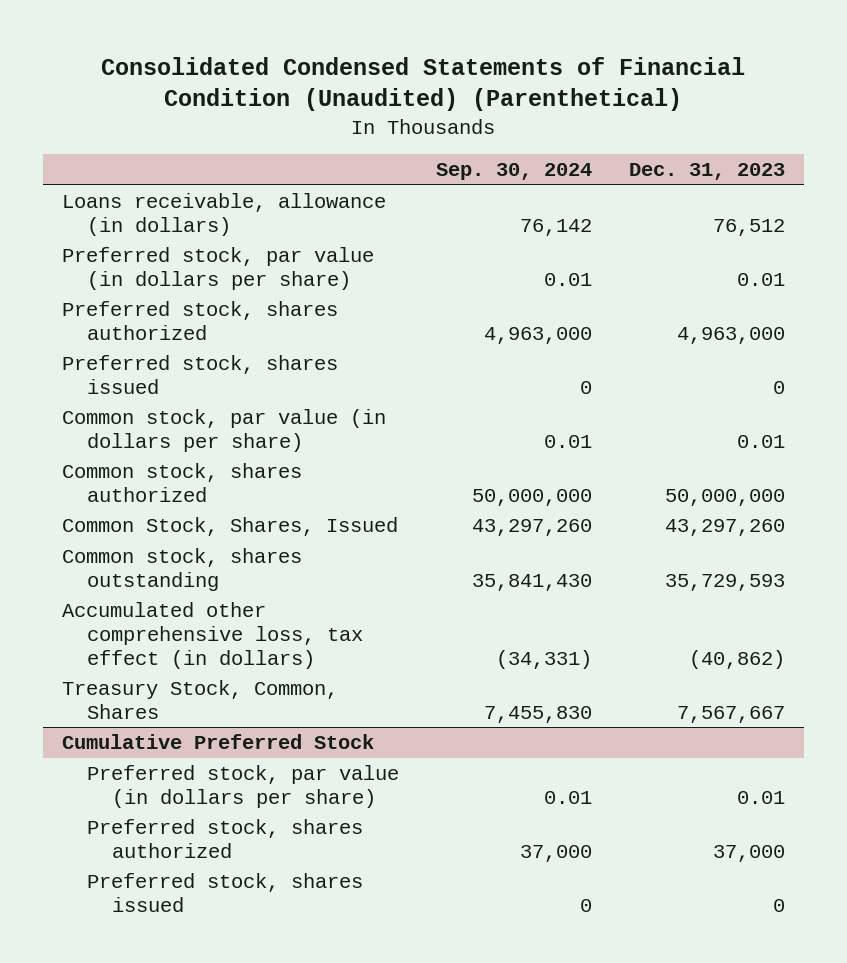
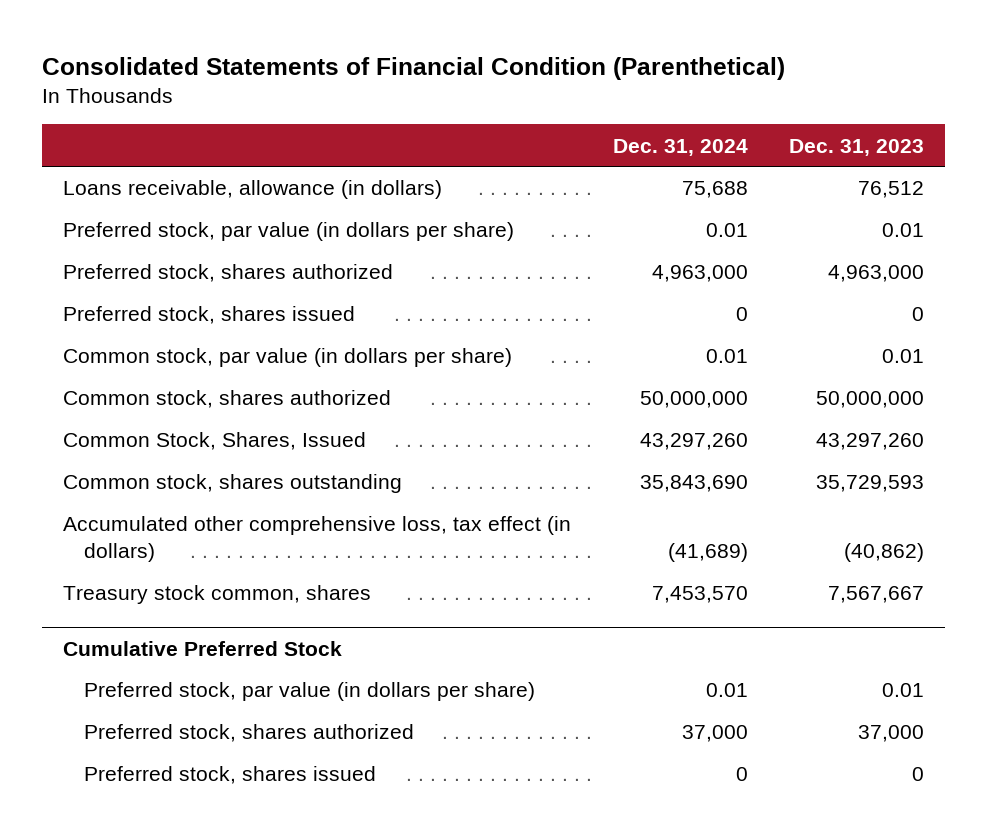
[101,56,746,112] Consolidated Condensed Statements of Financial Condition (Unaudited) (Parenthetical) -> [41,56,785,80] Consolidated Statements of Financial Condition (Parenthetical)
[435,163,592,181] Sep. 30, 2024 -> none
none -> [612,138,748,156] Dec. 31, 2024
[61,679,338,719] Treasury Stock, Common, Shares -> [62,585,371,605] Treasury stock common, shares

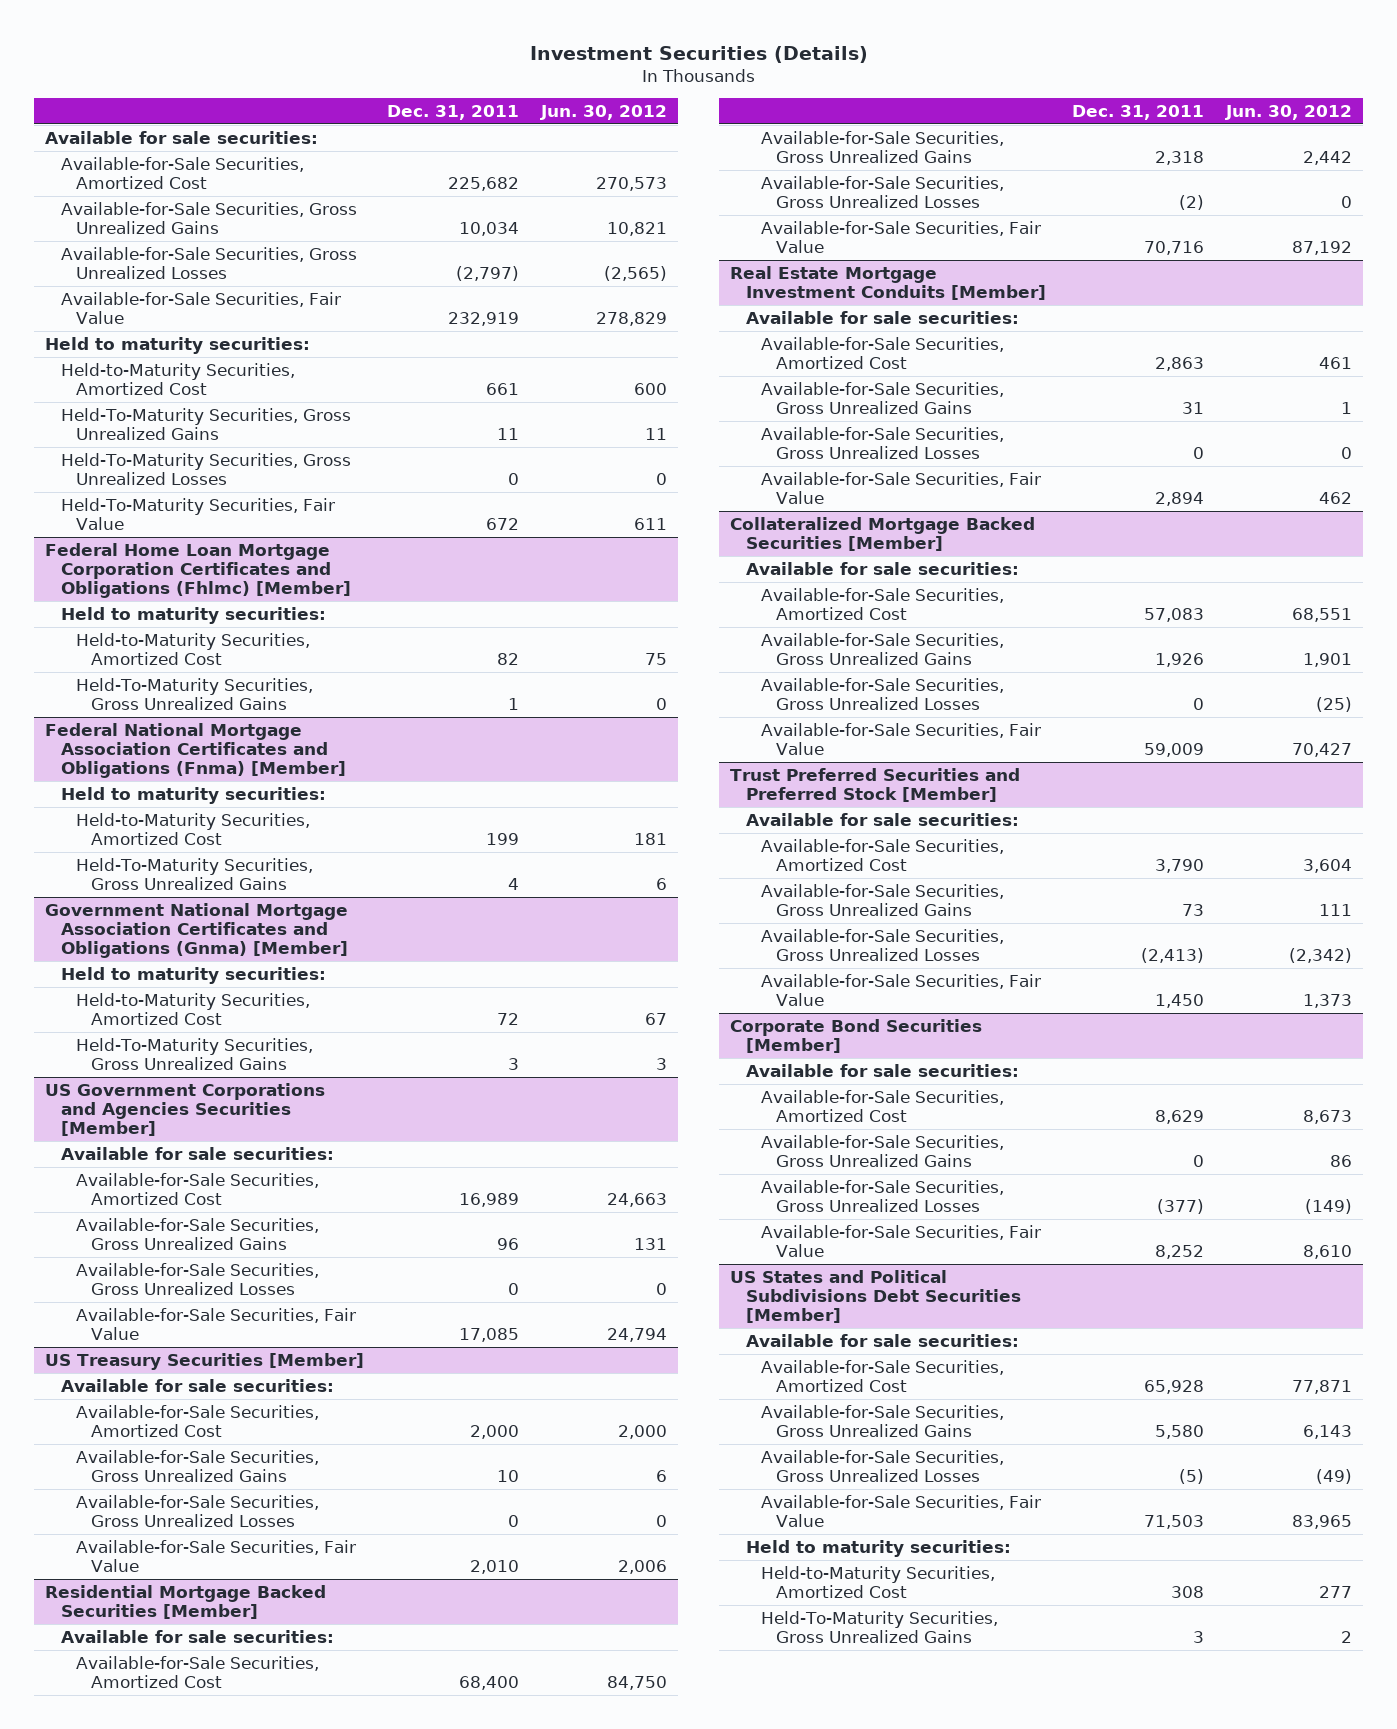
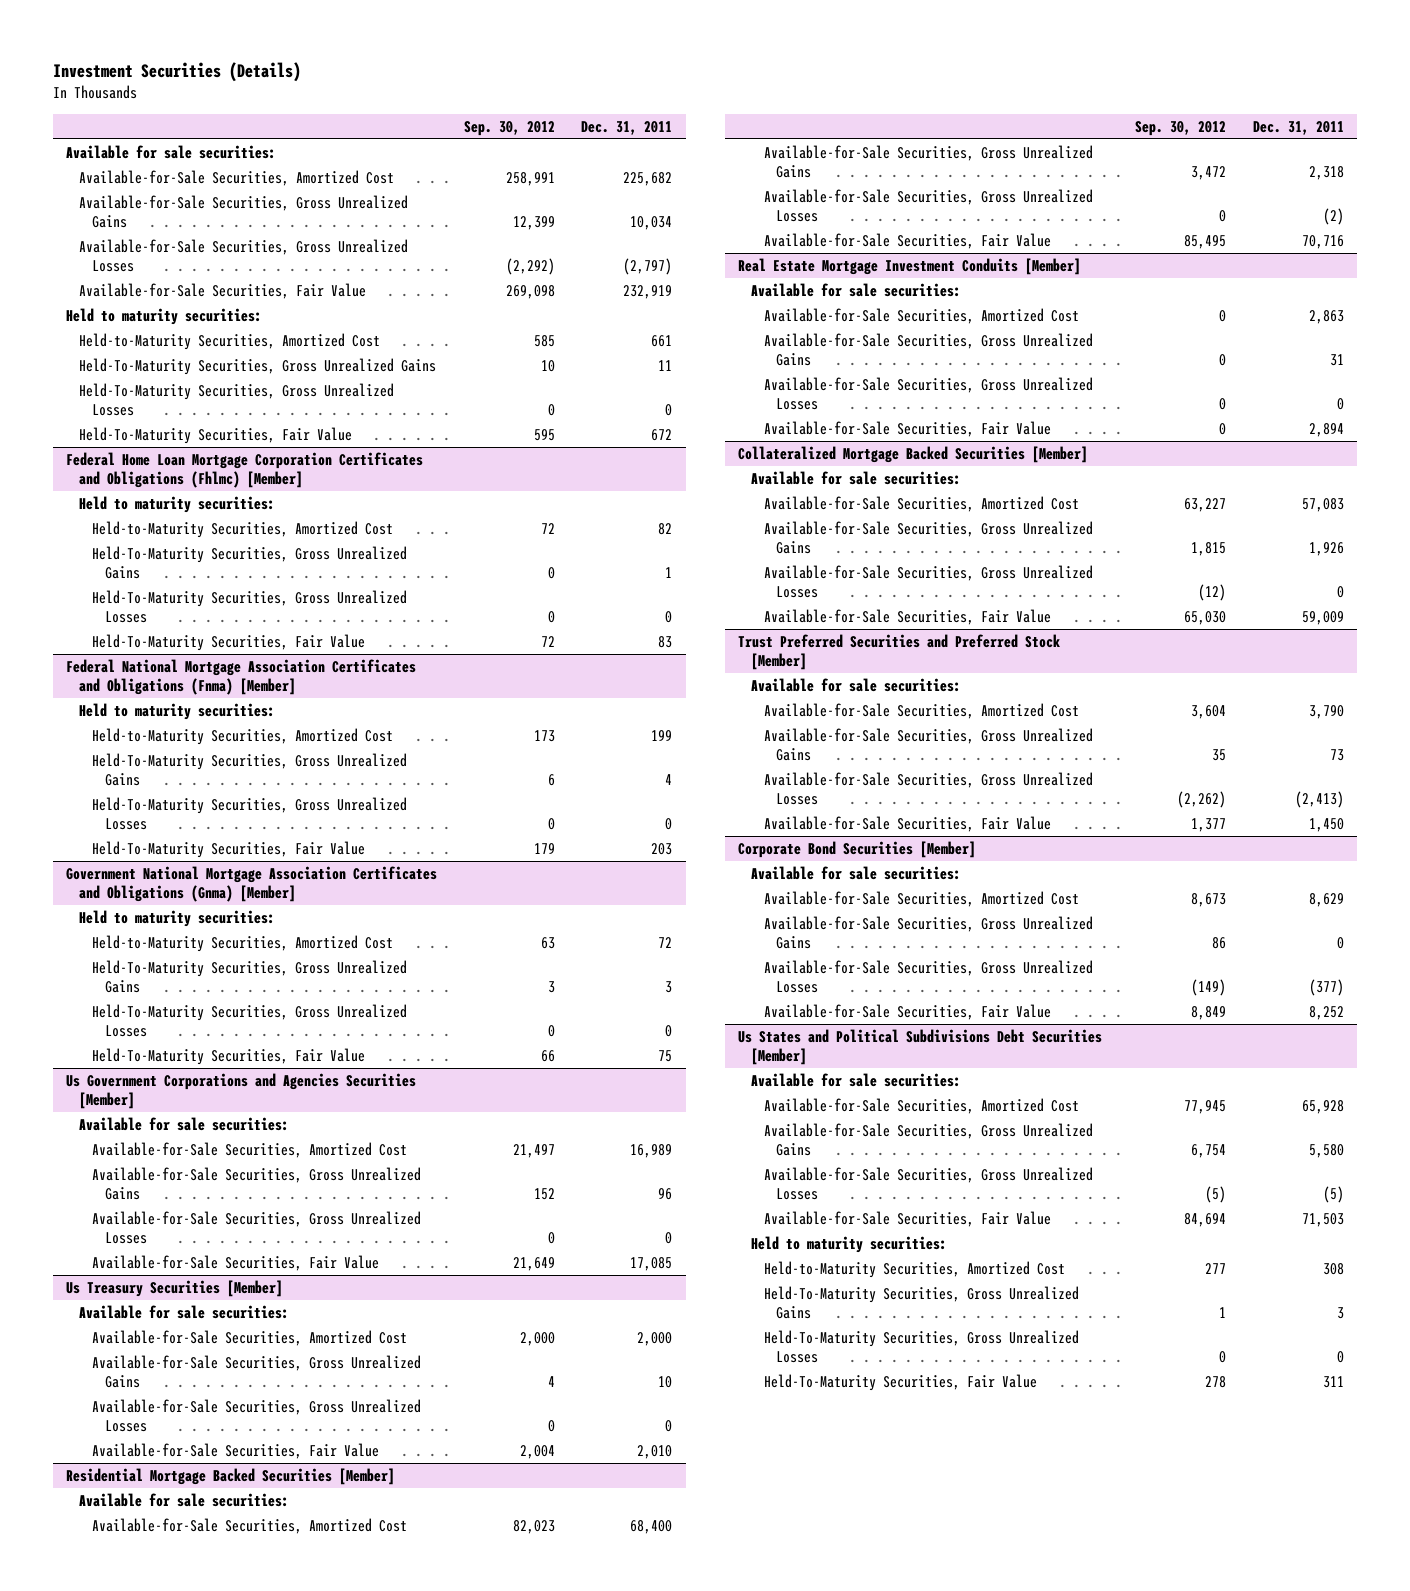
[540,104,668,120] Jun. 30, 2012 -> none
none -> [463,120,555,136] Sep. 30, 2012
none -> [91,589,407,623] Held-To-Maturity Securities, Gross Unrealized Losses
none -> [91,633,365,651] Held-To-Maturity Securities, Fair Value
none -> [91,796,407,830] Held-To-Maturity Securities, Gross Unrealized Losses
none -> [91,840,365,858] Held-To-Maturity Securities, Fair Value
none -> [91,1003,407,1037] Held-To-Maturity Securities, Gross Unrealized Losses
none -> [91,1047,365,1065] Held-To-Maturity Securities, Fair Value
[45,1082,326,1137] US Government Corporations and Agencies Securities [Member] -> [66,1072,417,1109] Us Government Corporations and Agencies Securities [Member]
[45,1352,365,1370] US Treasury Securities [Member] -> [66,1279,284,1297] Us Treasury Securities [Member]
[730,1269,1021,1324] US States and Political Subdivisions Debt Securities [Member] -> [737,1028,1102,1065] Us States and Political Subdivisions Debt Securities [Member]
none -> [763,1329,1079,1363] Held-To-Maturity Securities, Gross Unrealized Losses
none -> [763,1373,1037,1391] Held-To-Maturity Securities, Fair Value

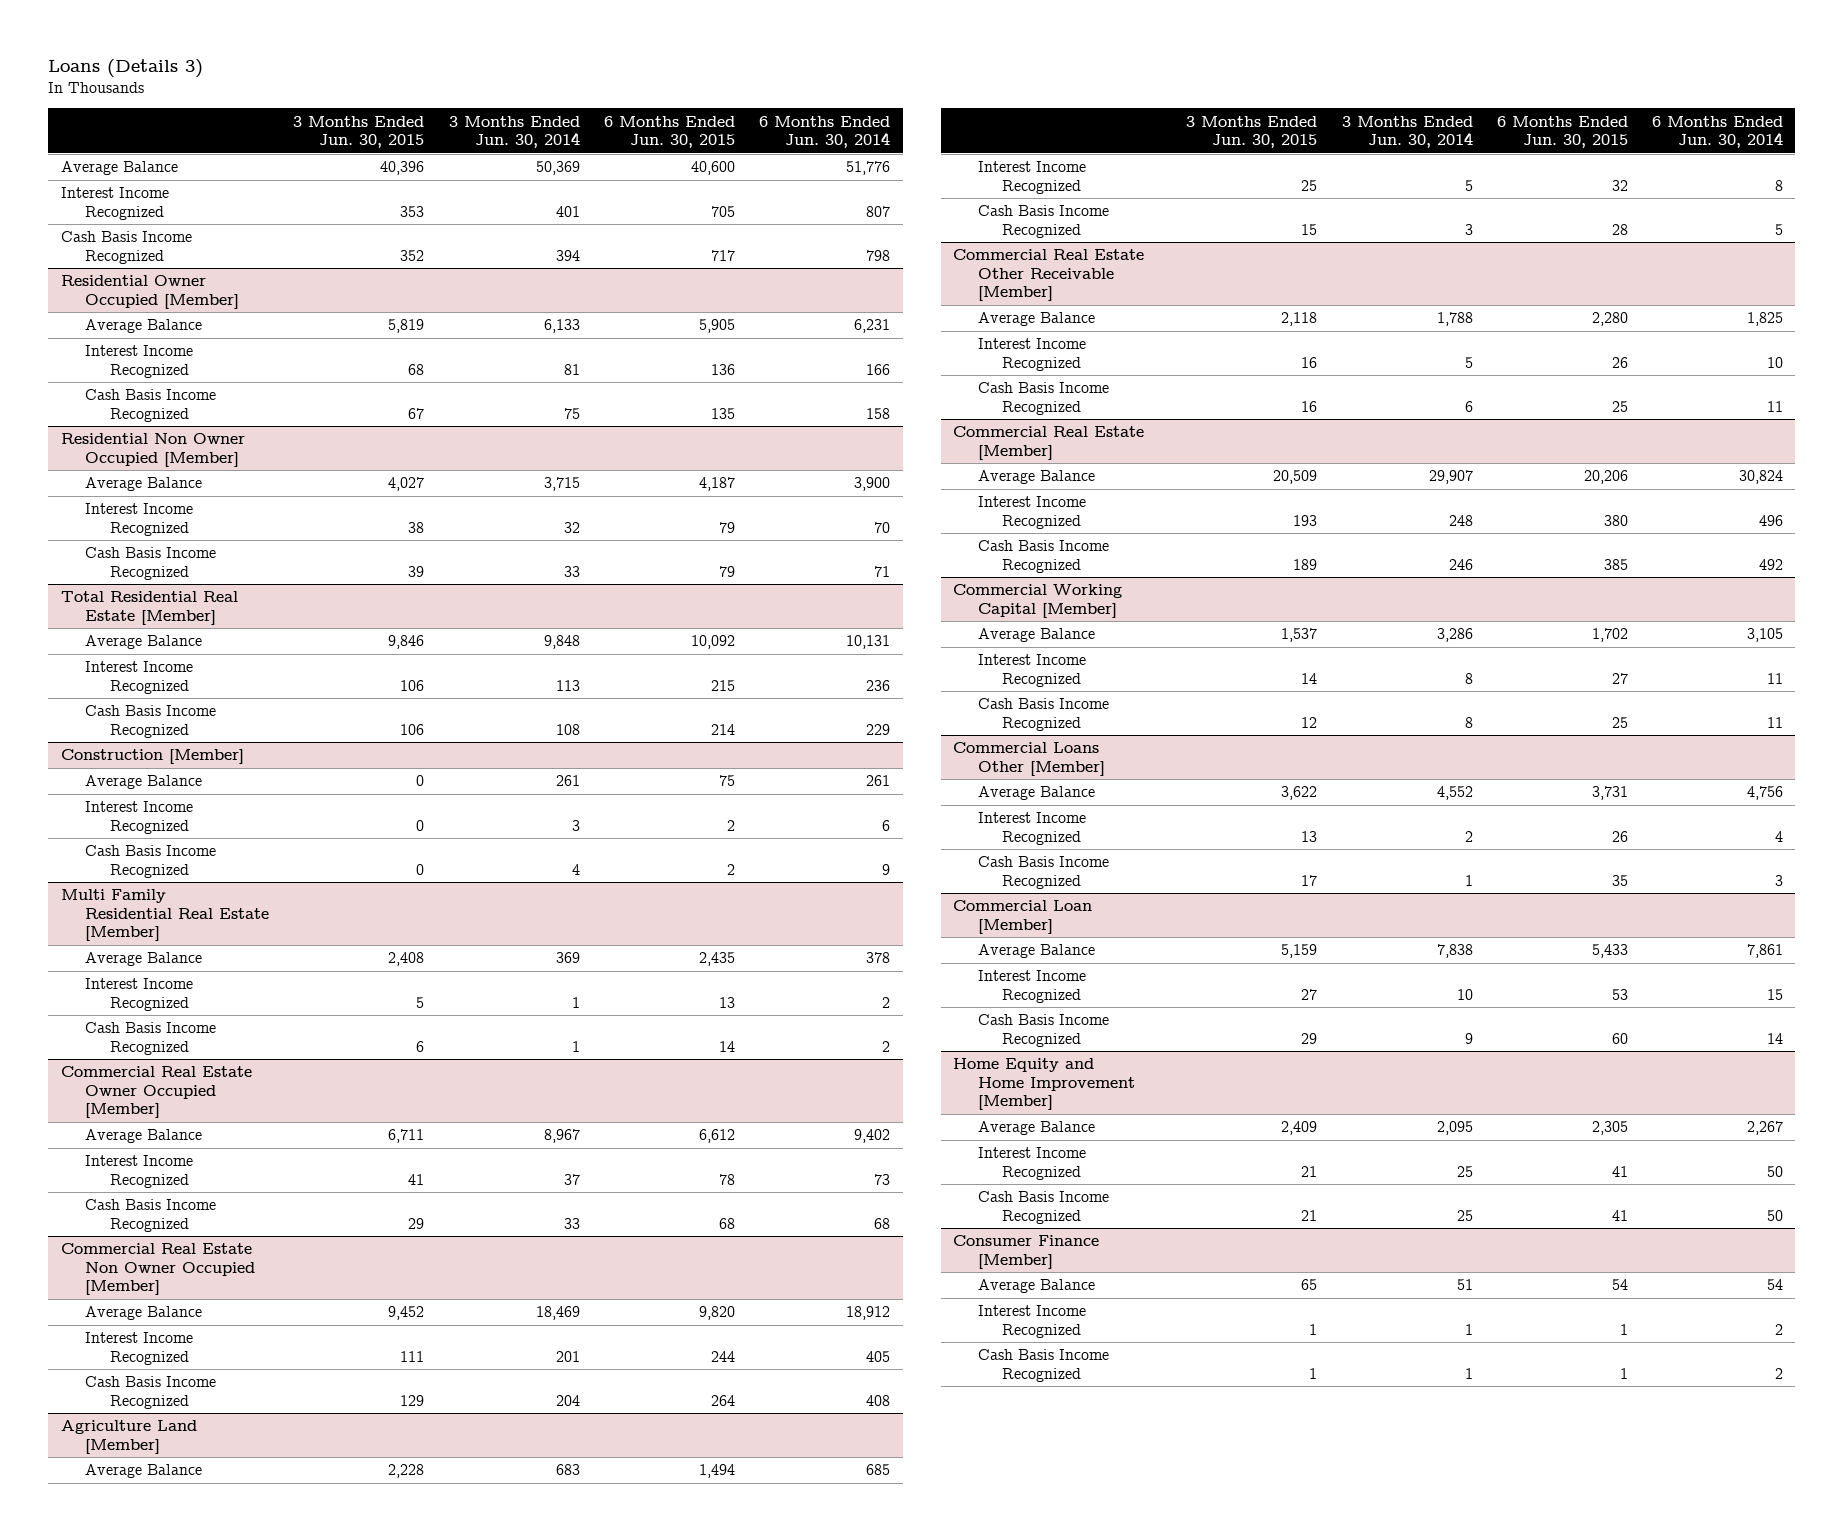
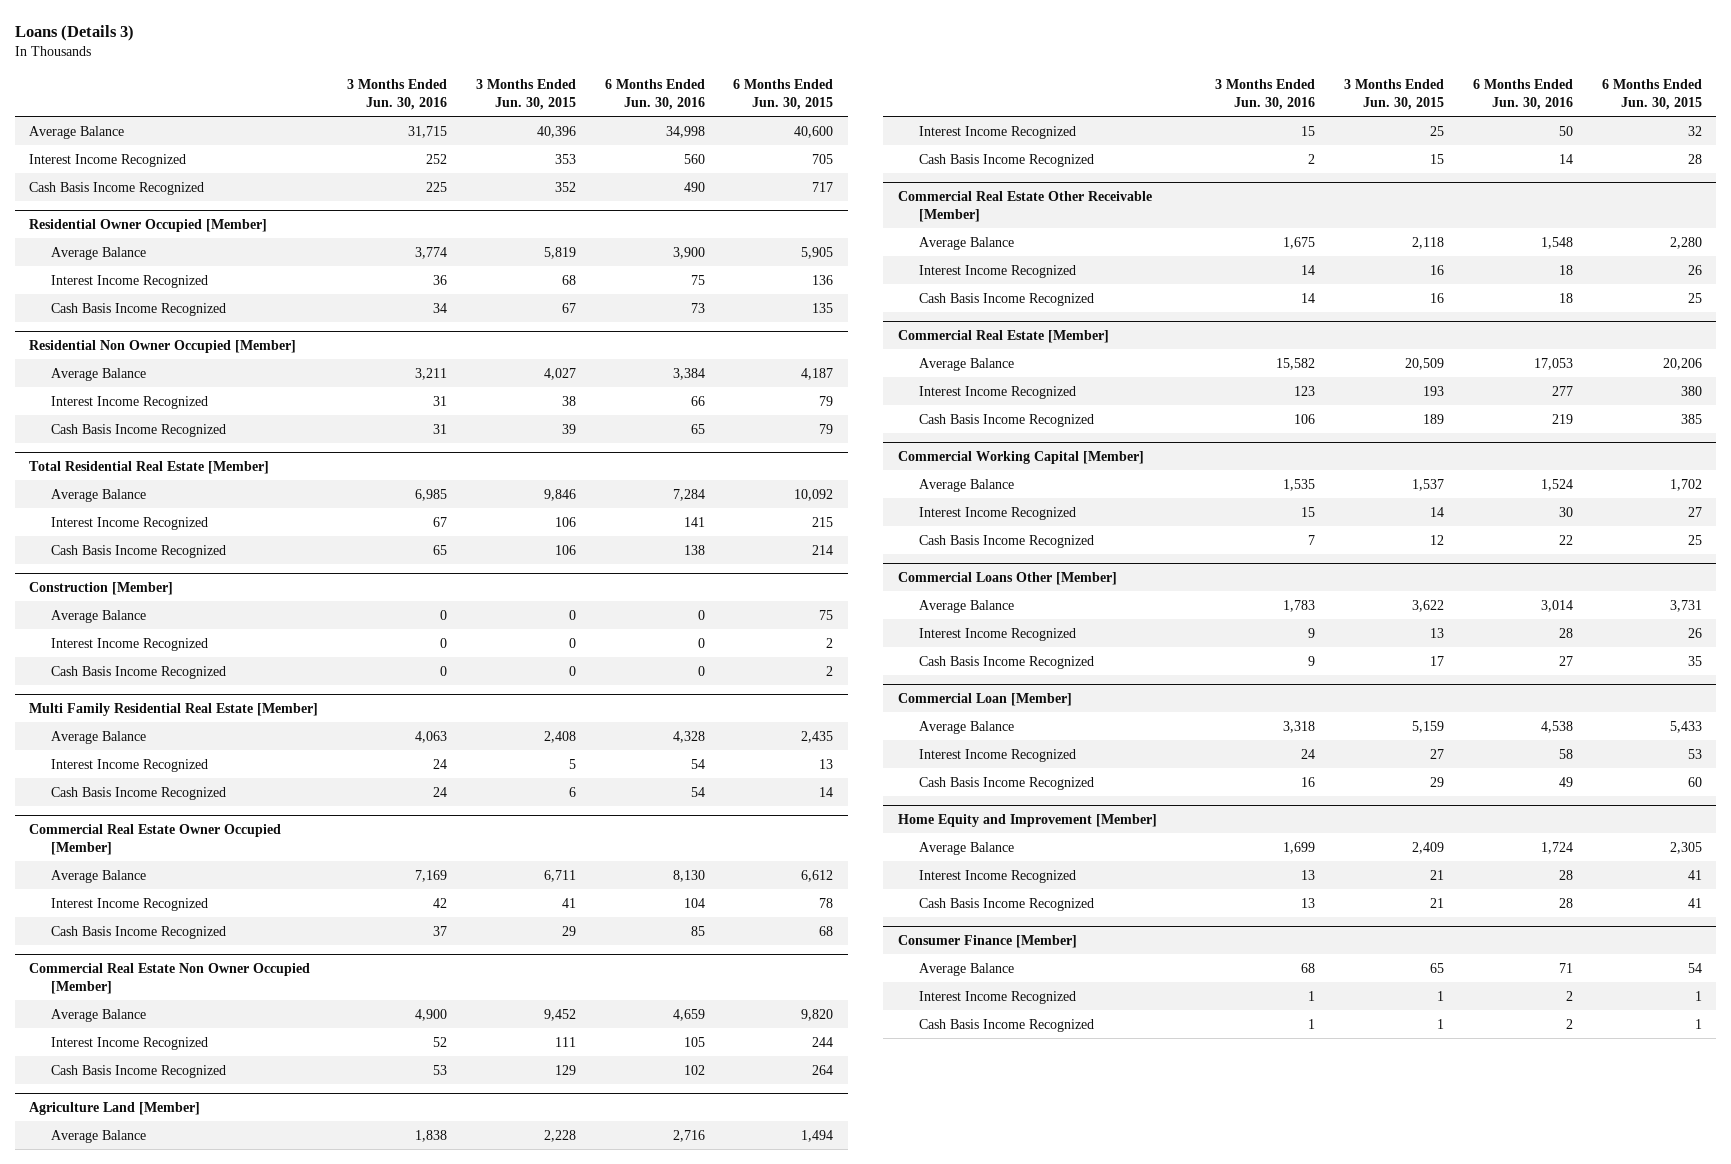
[448,115,580,149] 3 Months Ended Jun. 30, 2014 -> none
[759,115,891,149] 6 Months Ended Jun. 30, 2014 -> none
none -> [347,78,448,111] 3 Months Ended Jun. 30, 2016
none -> [604,78,705,111] 6 Months Ended Jun. 30, 2016
[953,1058,1135,1111] Home Equity and Home Improvement [Member] -> [897,813,1157,827] Home Equity and Improvement [Member]

